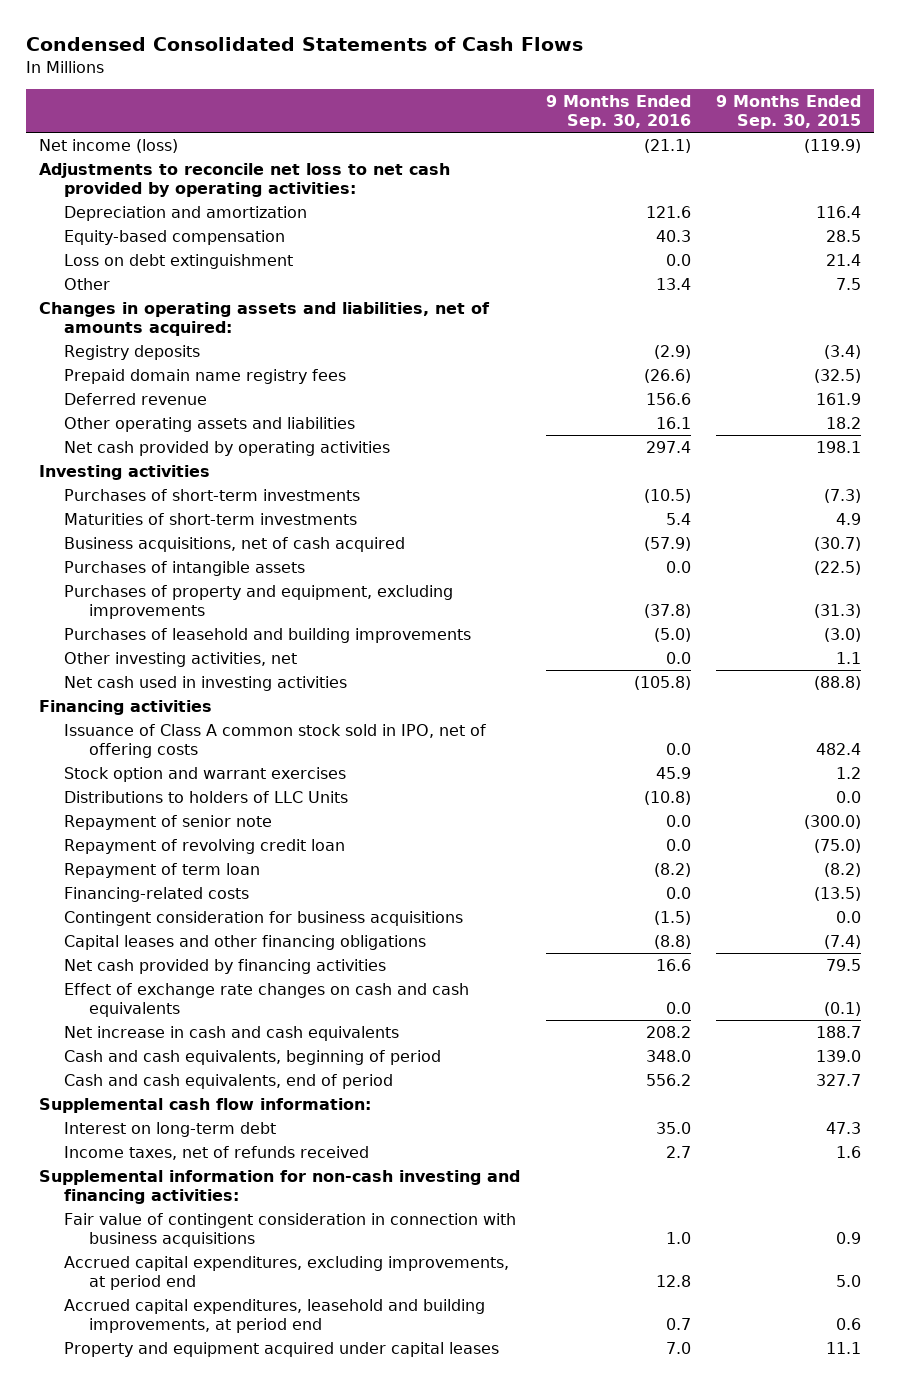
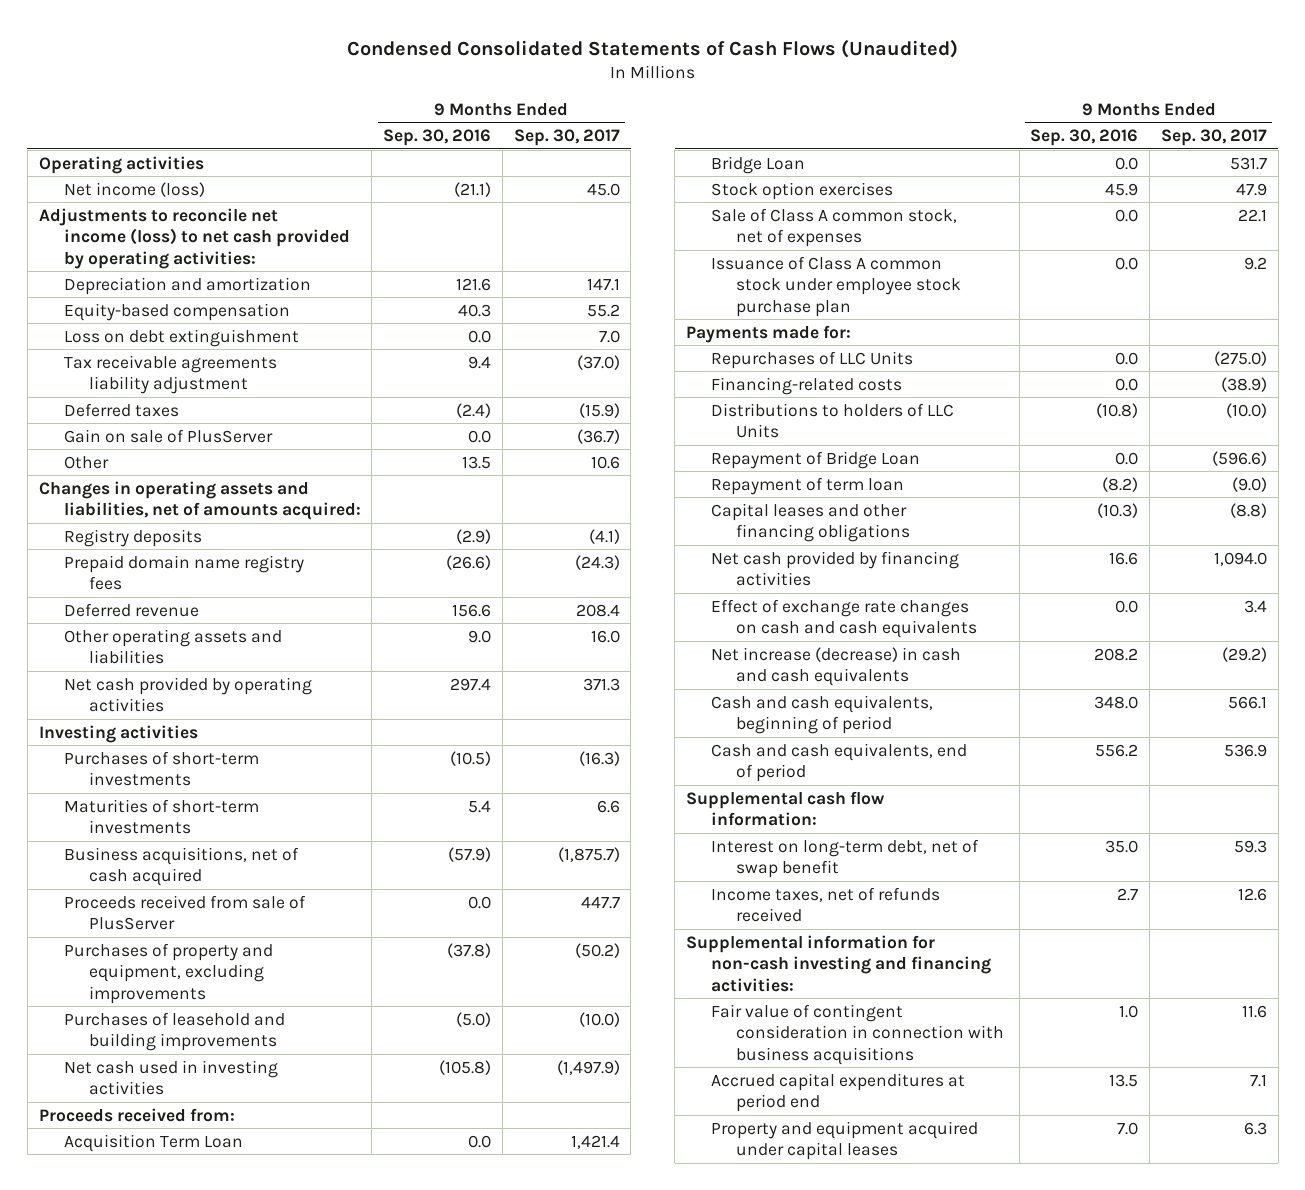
[26,37,584,52] Condensed Consolidated Statements of Cash Flows -> [346,38,958,58] Condensed Consolidated Statements of Cash Flows (Unaudited)
[716,95,862,129] 9 Months Ended Sep. 30, 2015 -> none
none -> [513,129,620,147] Sep. 30, 2017
none -> [38,155,204,174] Operating activities
[38,162,450,197] Adjustments to reconcile net loss to net cash provided by operating activities: -> [38,207,350,269] Adjustments to reconcile net income (loss) to net cash provided by operating activities:
none -> [63,354,277,395] Tax receivable agreements liability adjustment
none -> [63,402,179,417] Deferred taxes
none -> [63,428,273,443] Gain on sale of PlusServer
[655,277,691,290] 13.4 -> [462,455,492,469] 13.5
[655,416,691,429] 16.1 -> [468,629,492,643] 9.0
[64,560,306,576] Purchases of intangible assets -> none
none -> [63,894,306,931] Proceeds received from sale of PlusServer
[64,651,298,667] Other investing activities, net -> none
[38,699,212,715] Financing activities -> none
[64,723,487,758] Issuance of Class A common stock sold in IPO, net of offering costs -> none
none -> [38,1107,235,1122] Proceeds received from:
none -> [63,1133,243,1152] Acquisition Term Loan
none -> [711,155,806,174] Bridge Loan
[64,766,347,782] Stock option and warrant exercises -> [711,181,894,200] Stock option exercises
none -> [711,207,958,248] Sale of Class A common stock, net of expenses
none -> [711,255,962,317] Issuance of Class A common stock under employee stock purchase plan
none -> [685,324,851,343] Payments made for:
none -> [711,350,914,369] Repurchases of LLC Units
[64,886,250,902] Financing-related costs -> [711,376,903,395] Financing-related costs
[64,814,273,830] Repayment of senior note -> none
[64,838,346,854] Repayment of revolving credit loan -> [711,450,921,469] Repayment of Bridge Loan
[64,910,464,926] Contingent consideration for business acquisitions -> none
[653,934,691,949] (8.8) -> [1097,502,1139,518] (10.3)
[64,1025,400,1041] Net increase in cash and cash equivalents -> [711,646,962,687] Net increase (decrease) in cash and cash equivalents
[64,1121,277,1137] Interest on long-term debt -> [711,838,980,879] Interest on long-term debt, net of swap benefit
[64,1298,486,1333] Accrued capital expenditures, leasehold and building improvements, at period end -> none
[64,1255,510,1290] Accrued capital expenditures, excluding improvements, at period end -> [711,1072,966,1113] Accrued capital expenditures at period end
[655,1274,691,1287] 12.8 -> [1109,1073,1139,1087] 13.5

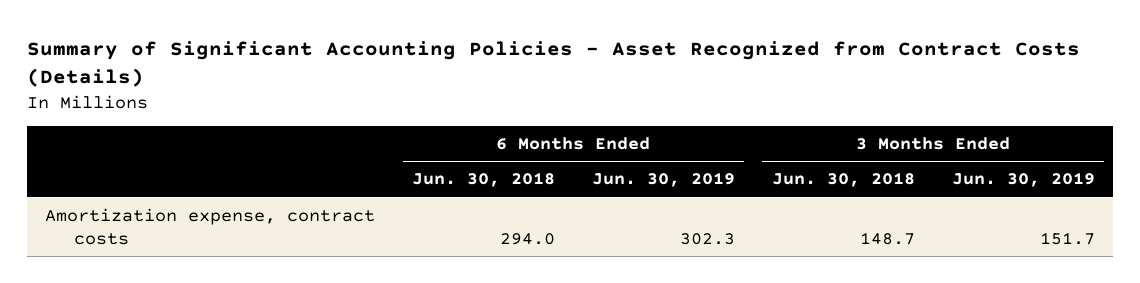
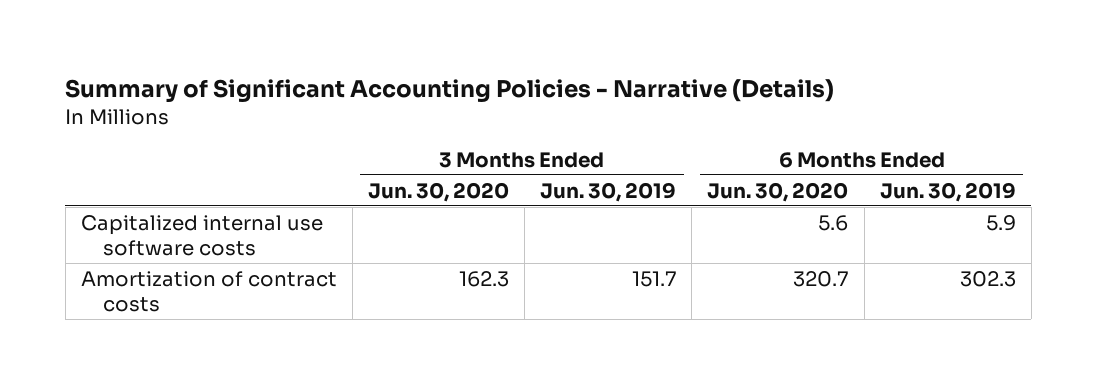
[26,40,1080,88] Summary of Significant Accounting Policies - Asset Recognized from Contract Costs (Details) -> [65,78,835,103] Summary of Significant Accounting Policies - Narrative (Details)
[411,172,555,188] Jun. 30, 2018 -> none
[771,172,915,188] Jun. 30, 2018 -> none
none -> [368,181,510,202] Jun. 30, 2020
none -> [707,181,849,202] Jun. 30, 2020
none -> [80,214,323,257] Capitalized internal use software costs
[44,207,375,245] Amortization expense, contract costs -> [80,270,337,313] Amortization of contract costs

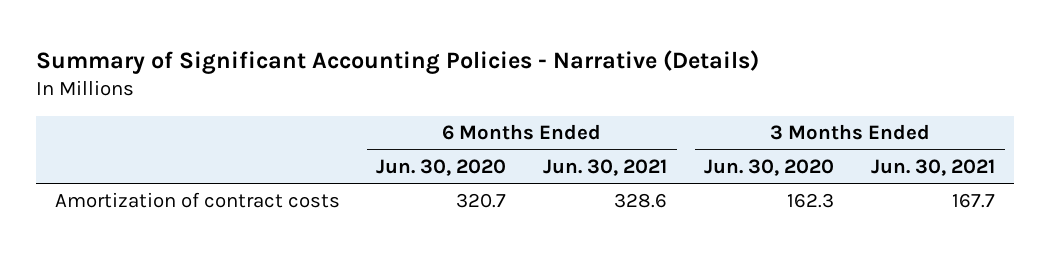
[540,181,677,202] Jun. 30, 2019 -> none
[879,181,1016,202] Jun. 30, 2019 -> none
none -> [543,158,668,176] Jun. 30, 2021
none -> [871,158,996,176] Jun. 30, 2021
[80,214,323,257] Capitalized internal use software costs -> none

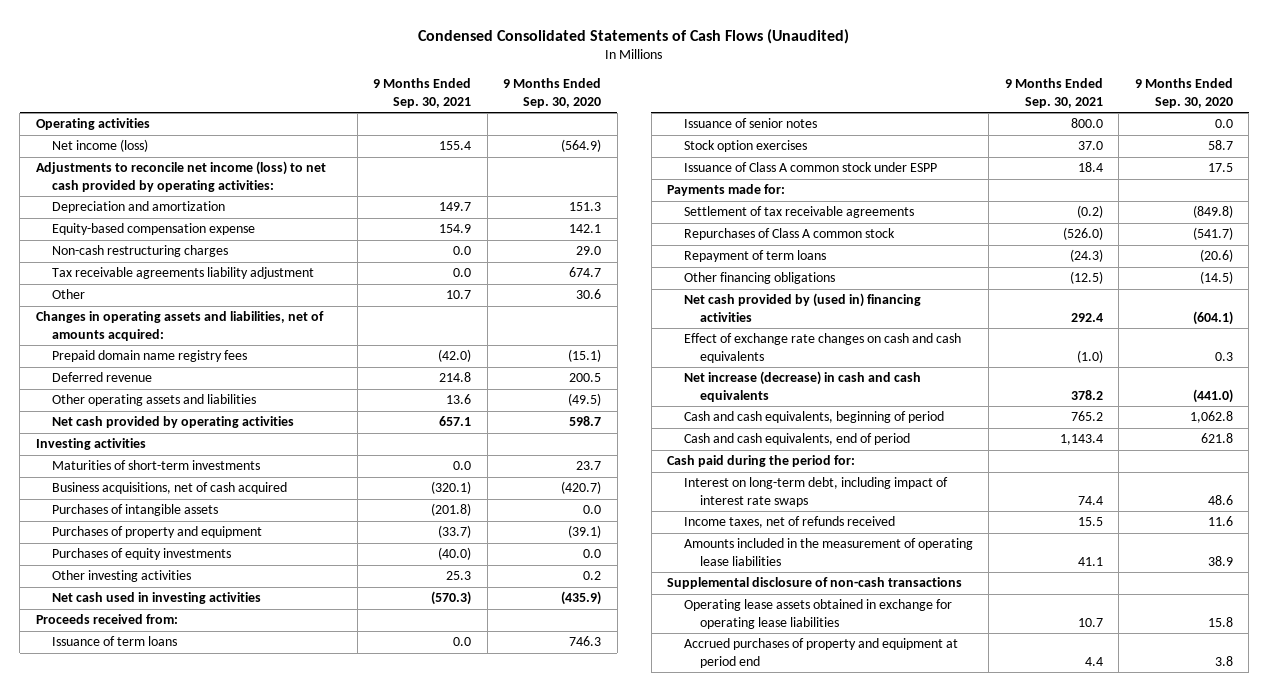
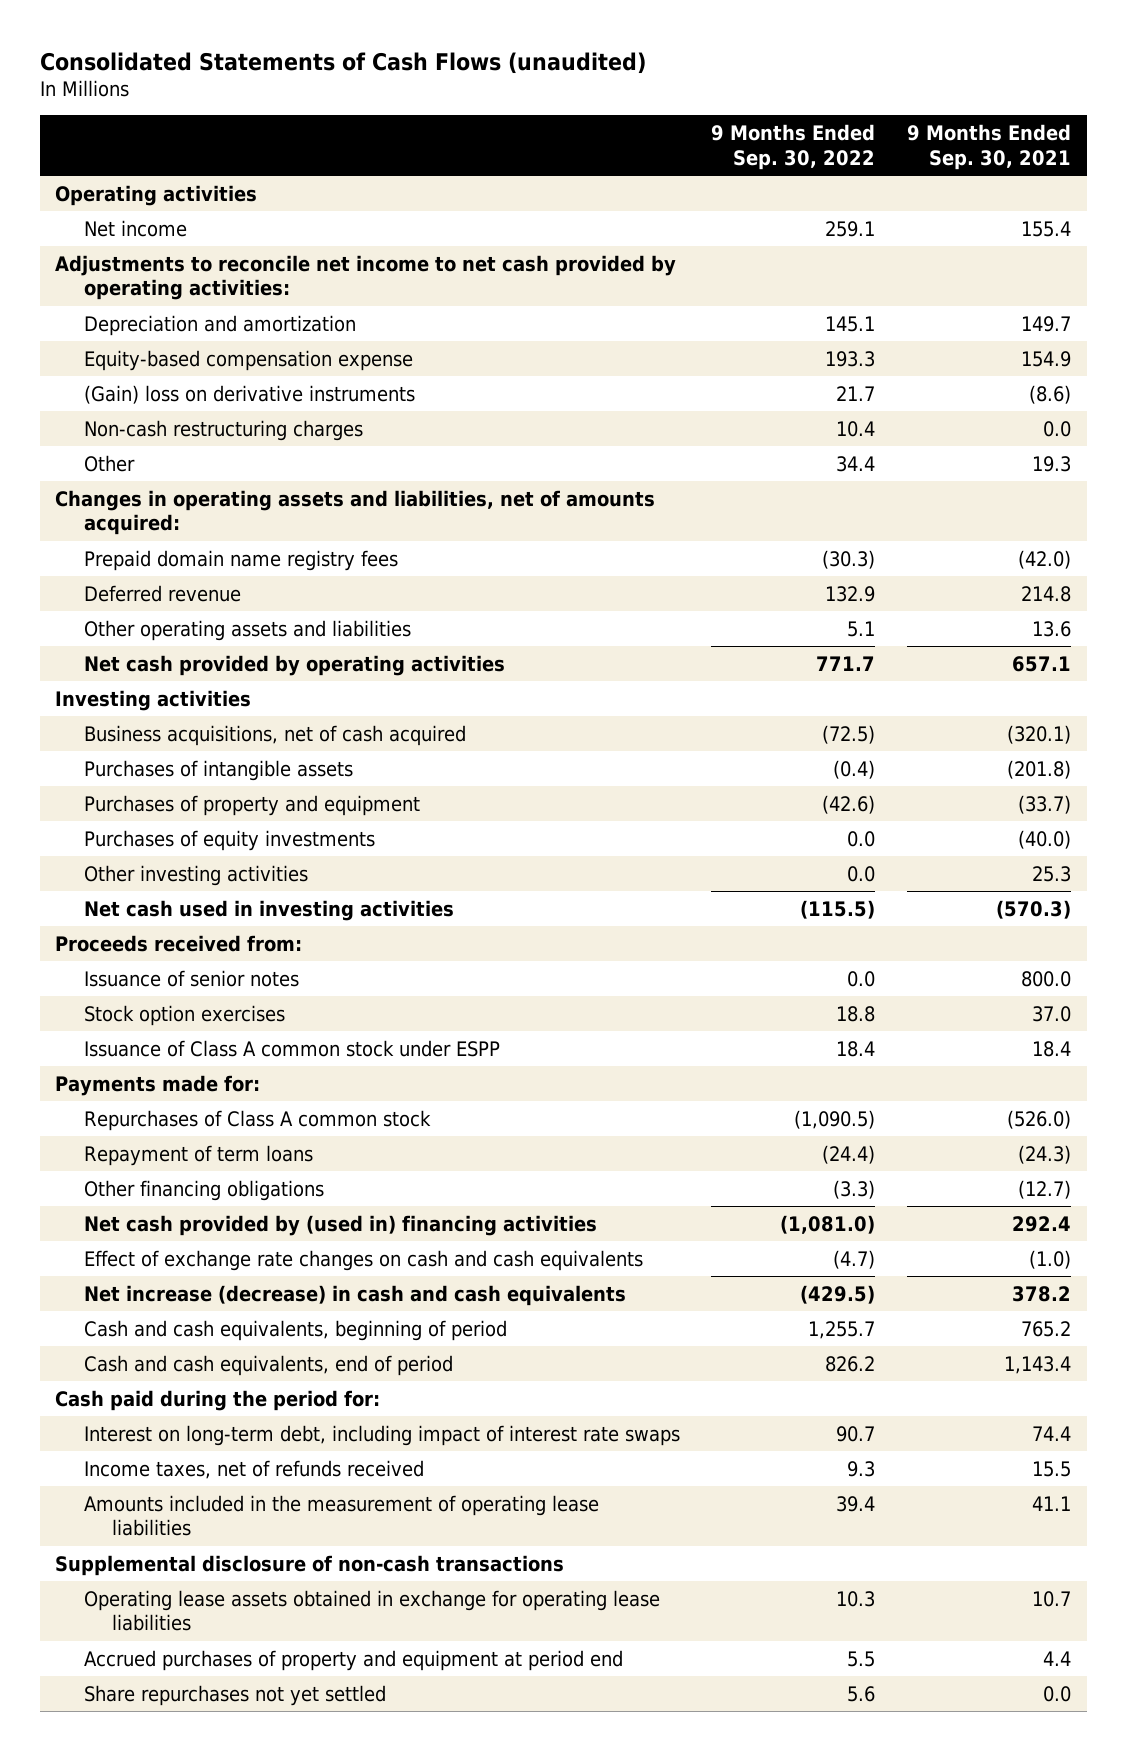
[418,28,850,44] Condensed Consolidated Statements of Cash Flows (Unaudited) -> [39,51,646,74] Consolidated Statements of Cash Flows (unaudited)
[503,78,602,108] 9 Months Ended Sep. 30, 2020 -> none
none -> [711,123,876,170] 9 Months Ended Sep. 30, 2022
[52,139,149,153] Net income (loss) -> [83,219,187,237] Net income
[35,161,326,192] Adjustments to reconcile net income (loss) to net cash provided by operating activities: -> [55,254,677,301] Adjustments to reconcile net income to net cash provided by operating activities:
none -> [83,384,415,404] (Gain) loss on derivative instruments
[52,267,315,280] Tax receivable agreements liability adjustment -> none
[446,290,472,300] 10.7 -> [1032,455,1072,472] 19.3
[52,460,261,471] Maturities of short-term investments -> none
[52,636,178,647] Issuance of term loans -> none
[683,206,914,219] Settlement of tax receivable agreements -> none
[1069,271,1103,285] (12.5) -> [1018,1179,1072,1199] (12.7)
none -> [83,1684,386,1706] Share repurchases not yet settled

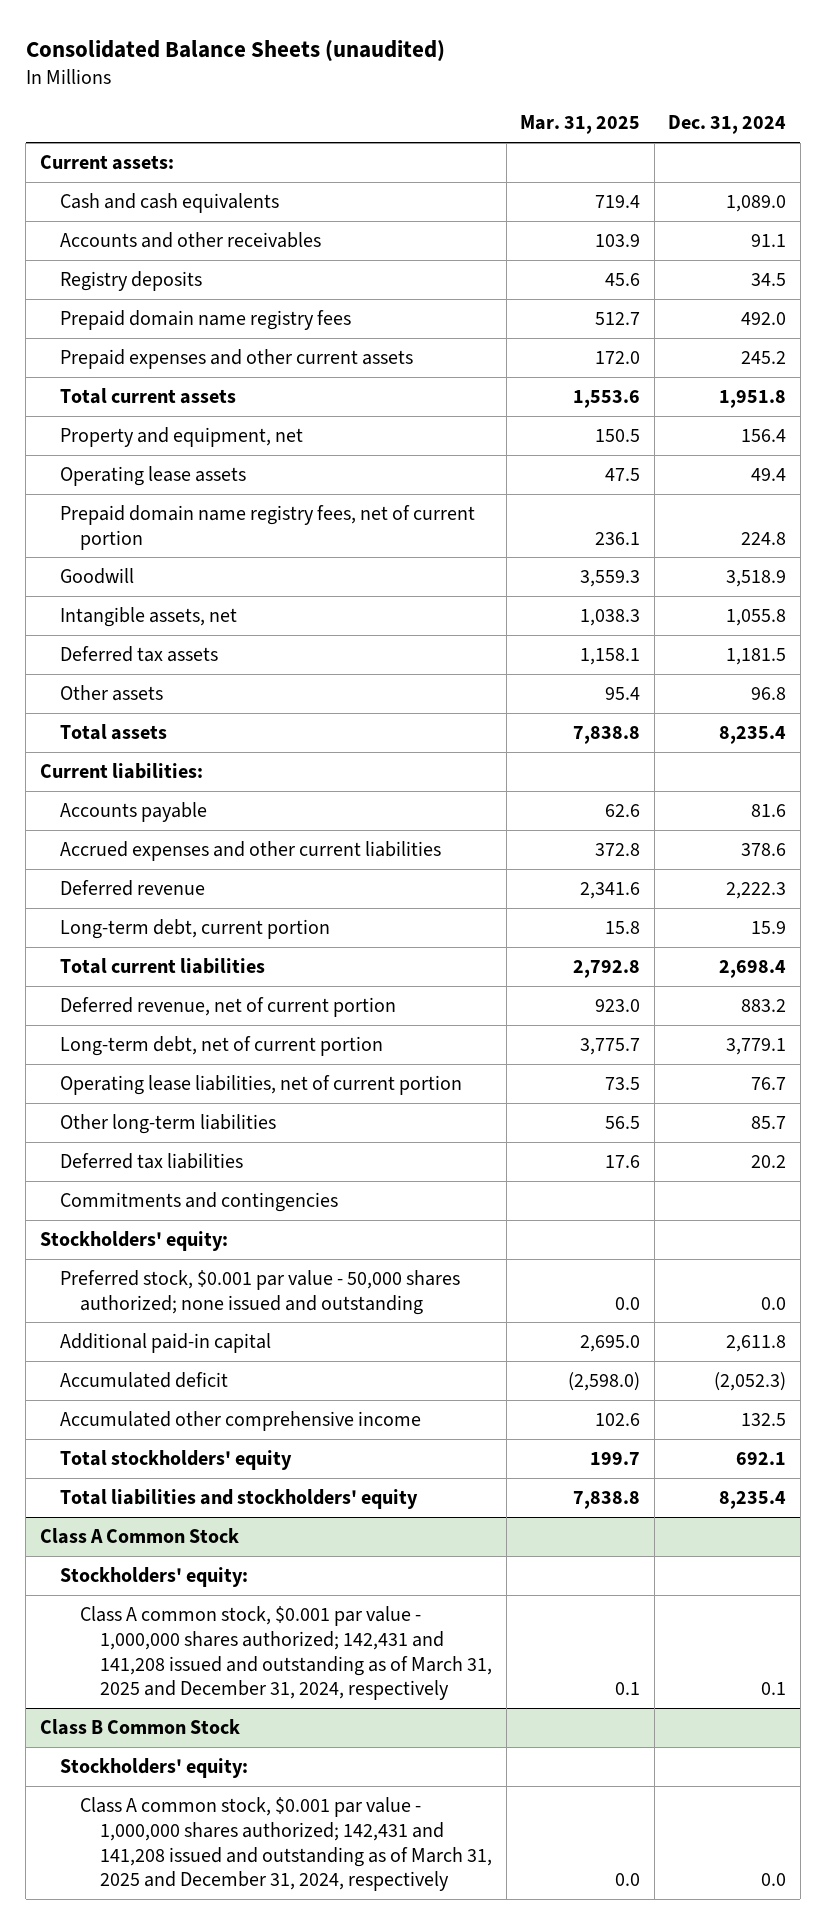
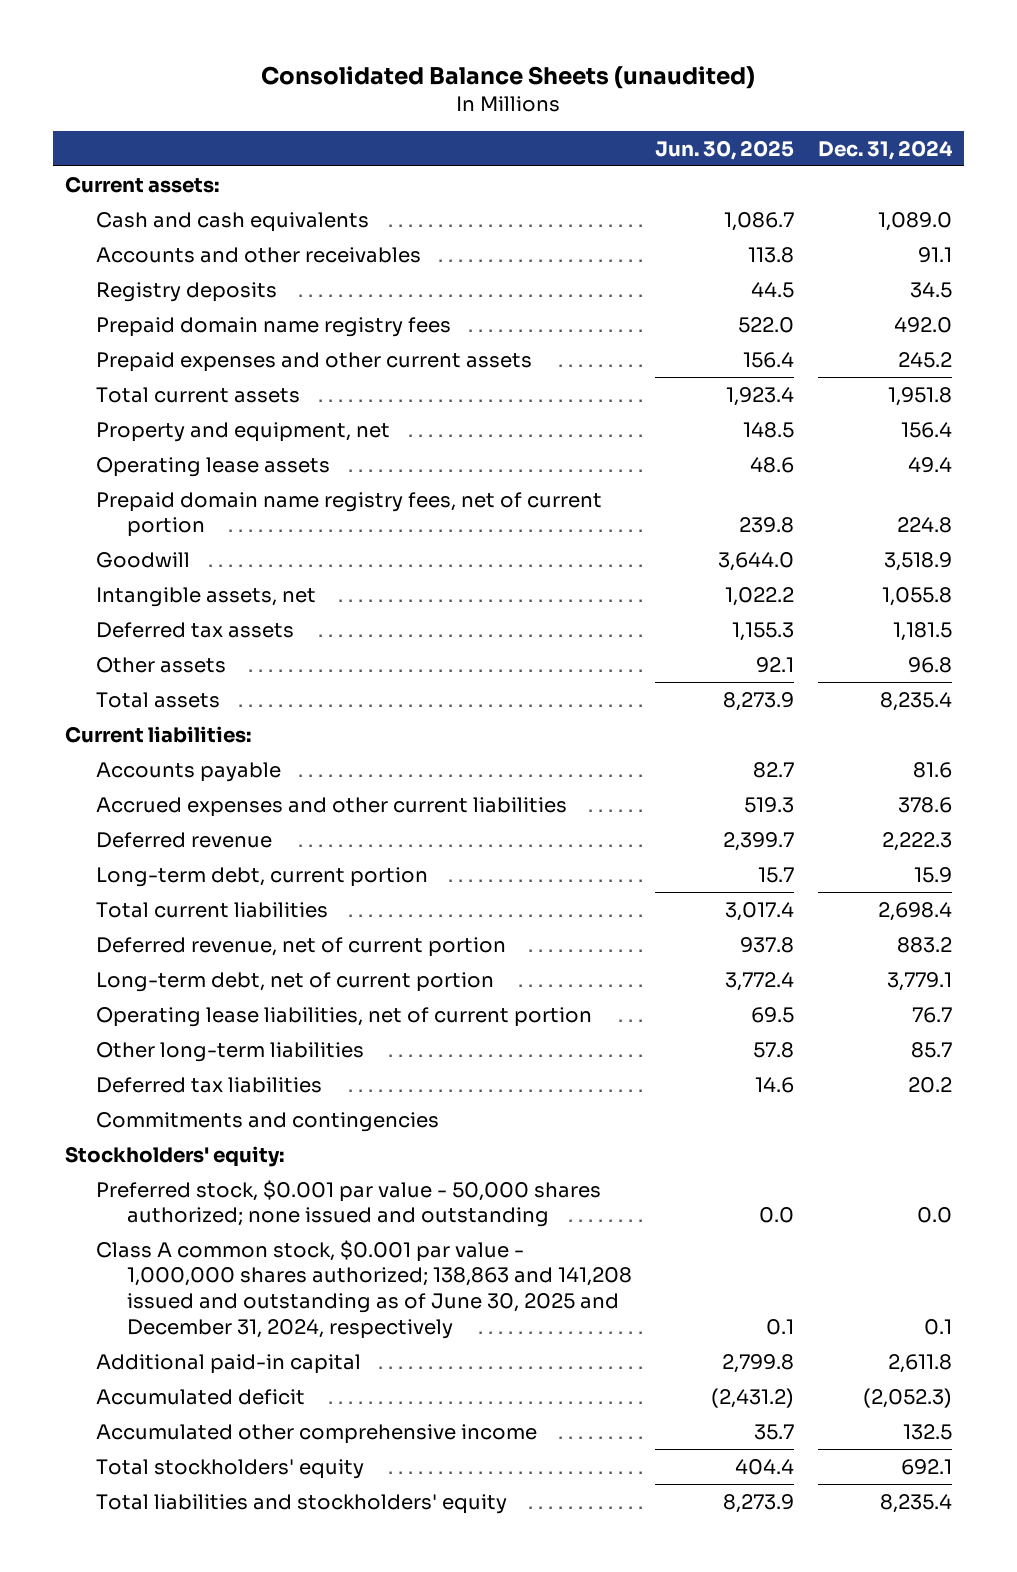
[520,115,641,135] Mar. 31, 2025 -> none
none -> [655,139,795,160] Jun. 30, 2025
none -> [95,1239,632,1340] Class A common stock, $0.001 par value - 1,000,000 shares authorized; 138,863 and 141,208 issued and outstanding as of June 30, 2025 and December 31, 2024, respectively
[39,1527,239,1544] Class A Common Stock -> none
[59,1566,248,1587] Stockholders' equity: -> none
[80,1605,493,1701] Class A common stock, $0.001 par value - 1,000,000 shares authorized; 142,431 and 141,208 issued and outstanding as of March 31, 2025 and December 31, 2024, respectively -> none
[39,1718,240,1735] Class B Common Stock -> none
[59,1757,248,1778] Stockholders' equity: -> none
[80,1796,493,1892] Class A common stock, $0.001 par value - 1,000,000 shares authorized; 142,431 and 141,208 issued and outstanding as of March 31, 2025 and December 31, 2024, respectively -> none

